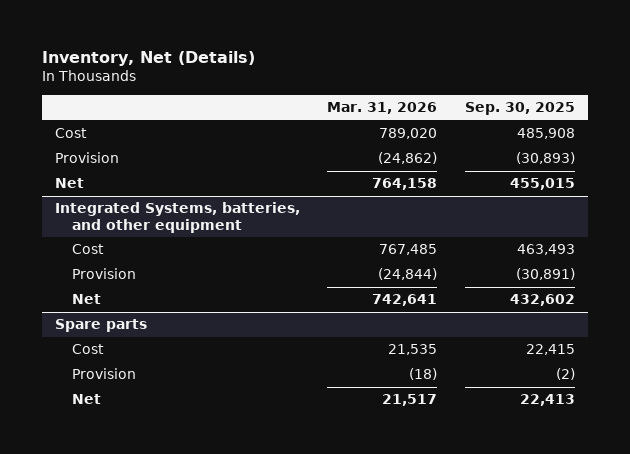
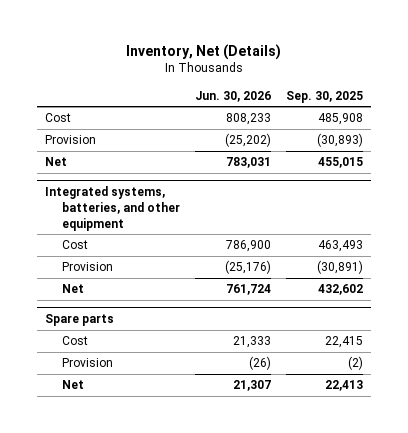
[327,102,438,115] Mar. 31, 2026 -> none
none -> [195,90,272,102] Jun. 30, 2026
[55,202,301,233] Integrated Systems, batteries, and other equipment -> [44,186,180,231] Integrated systems, batteries, and other equipment

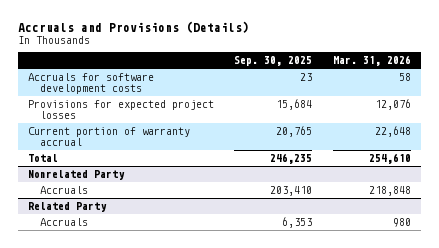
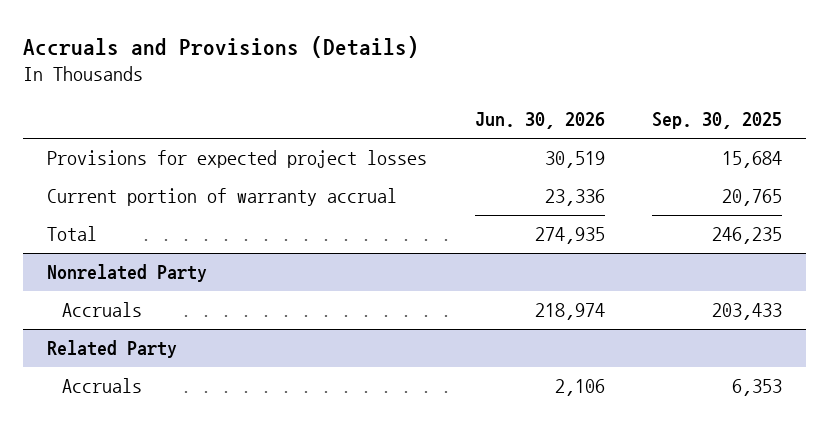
[332,55,411,67] Mar. 31, 2026 -> none
none -> [474,112,605,130] Jun. 30, 2026
[27,73,154,95] Accruals for software development costs -> none
[270,186,313,197] 203,410 -> [712,303,783,321] 203,433

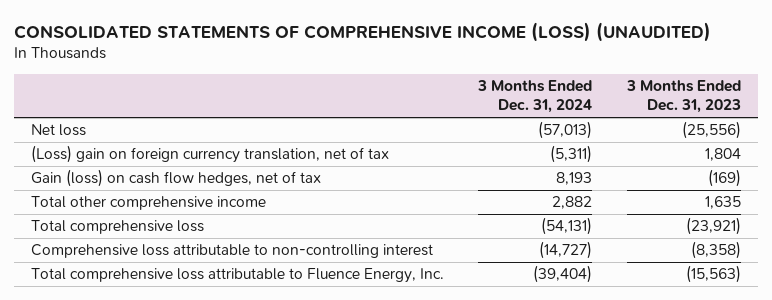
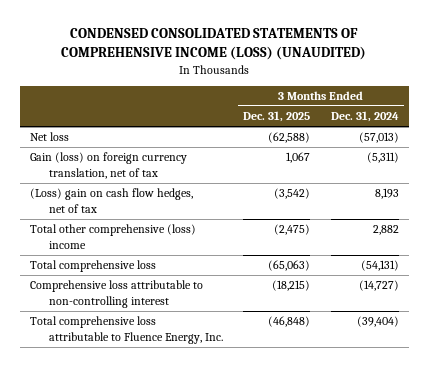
[13,21,711,42] CONSOLIDATED STATEMENTS OF COMPREHENSIVE INCOME (LOSS) (UNAUDITED) -> [61,28,367,61] CONDENSED CONSOLIDATED STATEMENTS OF COMPREHENSIVE INCOME (LOSS) (UNAUDITED)
[626,80,742,114] 3 Months Ended Dec. 31, 2023 -> none
none -> [243,111,311,123] Dec. 31, 2025
[30,145,389,164] (Loss) gain on foreign currency translation, net of tax -> [29,152,187,179] Gain (loss) on foreign currency translation, net of tax
[30,169,321,188] Gain (loss) on cash flow hedges, net of tax -> [29,188,193,213] (Loss) gain on cash flow hedges, net of tax
[30,196,266,211] Total other comprehensive income -> [29,224,196,249] Total other comprehensive (loss) income

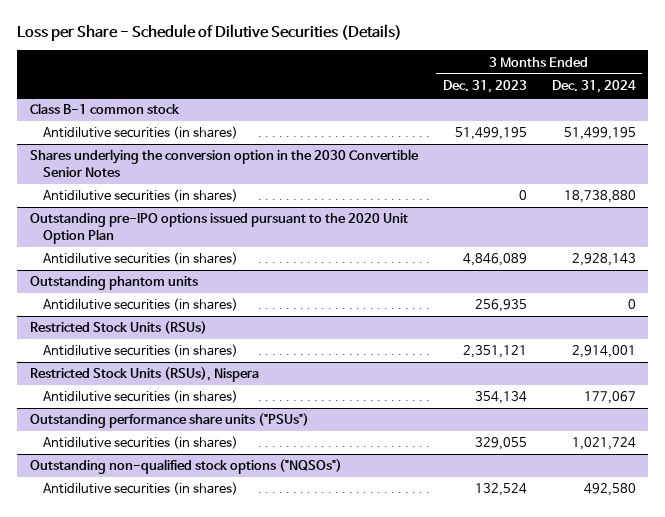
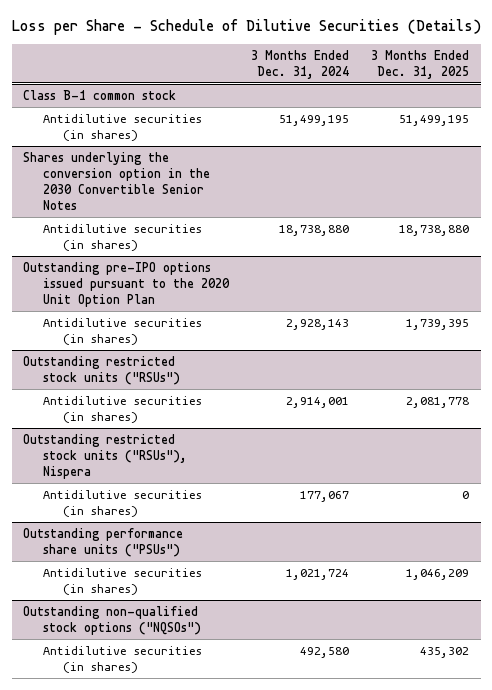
[442,80,527,94] Dec. 31, 2023 -> none
none -> [371,49,470,79] 3 Months Ended Dec. 31, 2025
[29,276,198,291] Outstanding phantom units -> none
[43,298,239,312] Antidilutive securities (in shares) -> none
[29,321,207,335] Restricted Stock Units (RSUs) -> [22,355,180,385] Outstanding restricted stock units ("RSUs")
[29,367,259,383] Restricted Stock Units (RSUs), Nispera -> [22,433,187,479] Outstanding restricted stock units ("RSUs"), Nispera

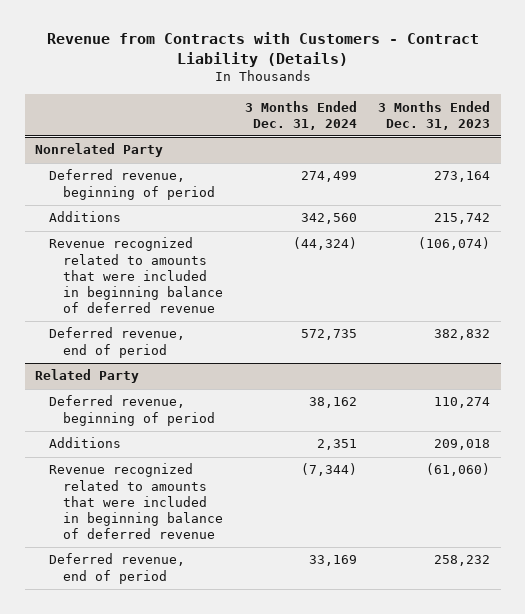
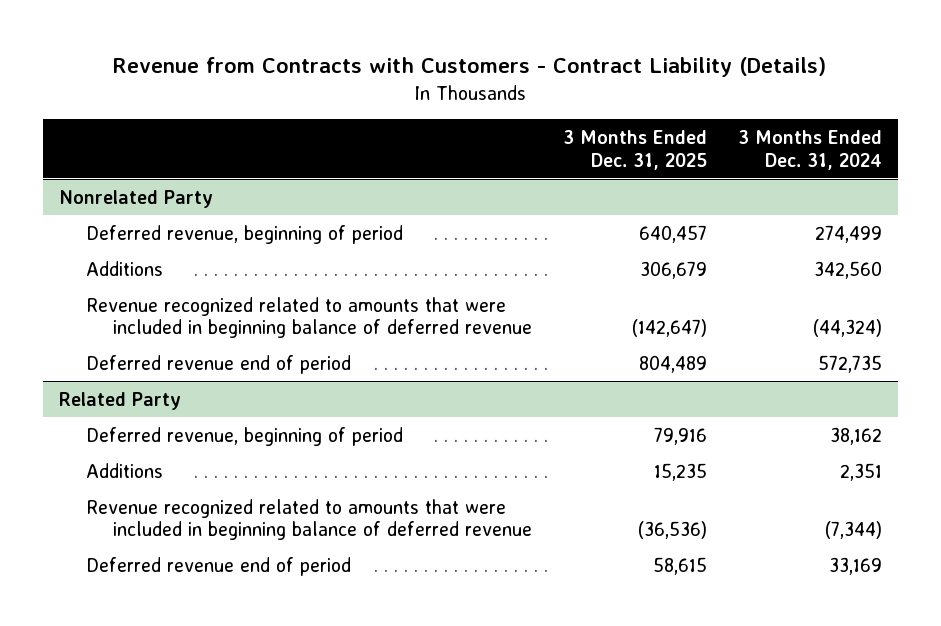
[378,100,491,130] 3 Months Ended Dec. 31, 2023 -> none
none -> [563,129,708,170] 3 Months Ended Dec. 31, 2025
[49,327,186,358] Deferred revenue, end of period -> [86,354,352,374] Deferred revenue end of period
[49,553,186,584] Deferred revenue, end of period -> [86,556,352,576] Deferred revenue end of period

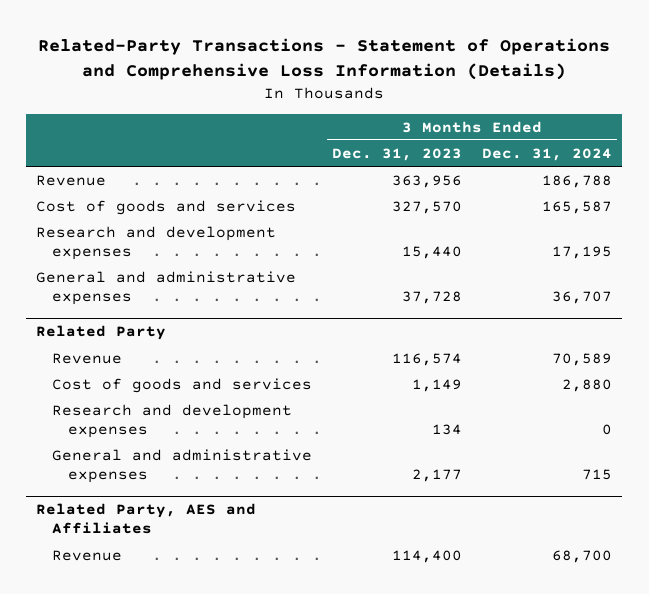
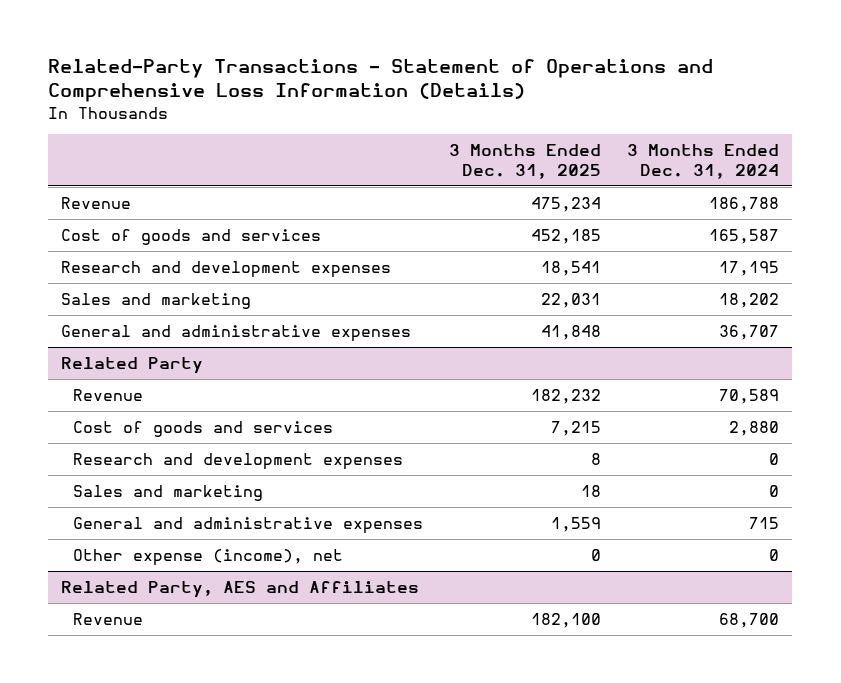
[332,147,463,161] Dec. 31, 2023 -> none
none -> [449,144,602,179] 3 Months Ended Dec. 31, 2025
none -> [61,292,252,309] Sales and marketing
none -> [72,484,263,501] Sales and marketing
none -> [72,548,343,566] Other expense (income), net

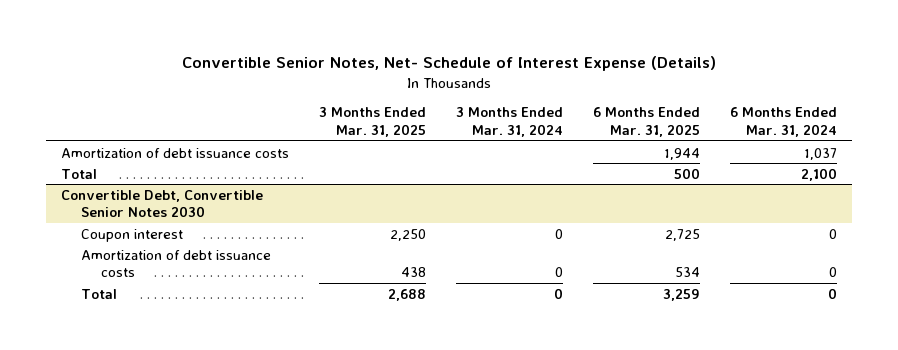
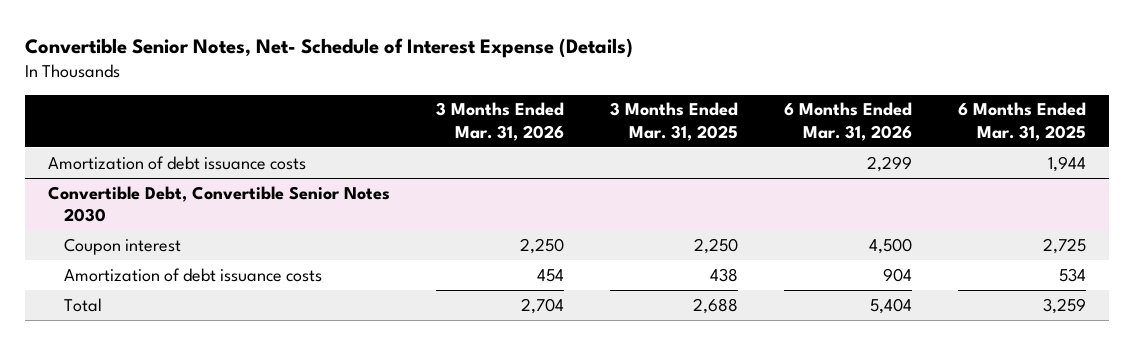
[456,107,564,137] 3 Months Ended Mar. 31, 2024 -> none
[730,107,838,137] 6 Months Ended Mar. 31, 2024 -> none
none -> [435,102,564,141] 3 Months Ended Mar. 31, 2026
none -> [784,102,913,141] 6 Months Ended Mar. 31, 2026
[61,168,98,179] Total -> none

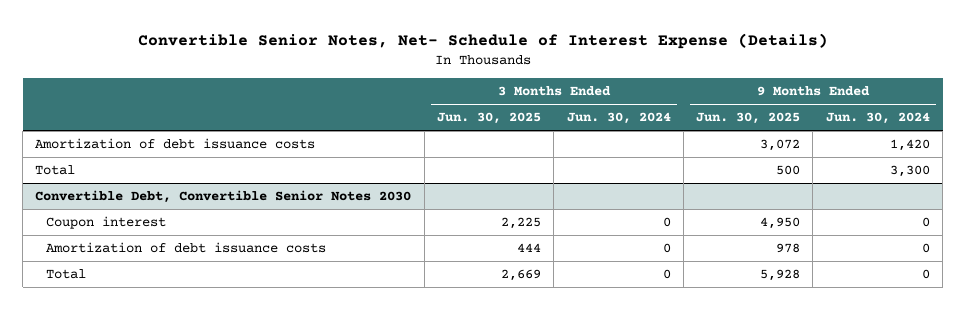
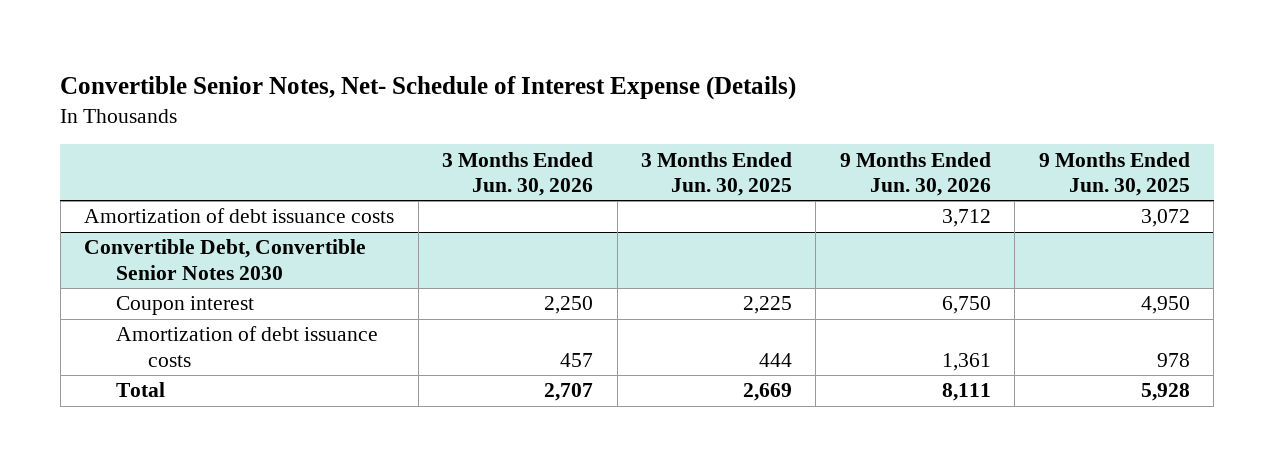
[566,112,671,125] Jun. 30, 2024 -> none
[825,112,930,125] Jun. 30, 2024 -> none
none -> [442,151,594,197] 3 Months Ended Jun. 30, 2026
none -> [839,151,991,197] 9 Months Ended Jun. 30, 2026
[35,165,76,176] Total -> none

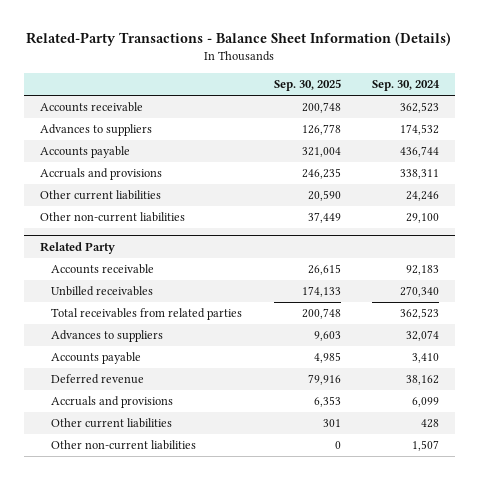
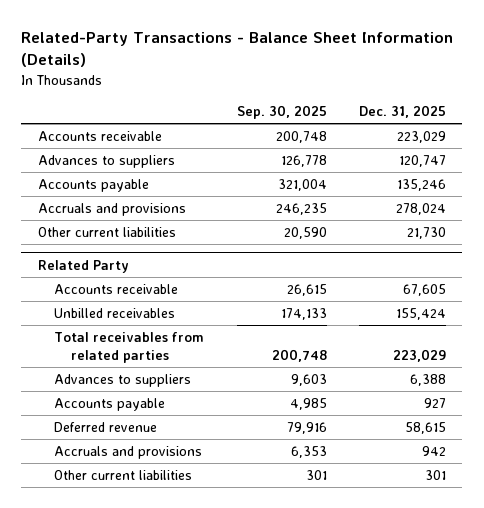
[372,80,441,92] Sep. 30, 2024 -> none
none -> [359,104,447,118] Dec. 31, 2025
[39,212,185,223] Other non-current liabilities -> none
[51,440,197,451] Other non-current liabilities -> none

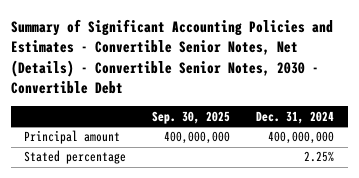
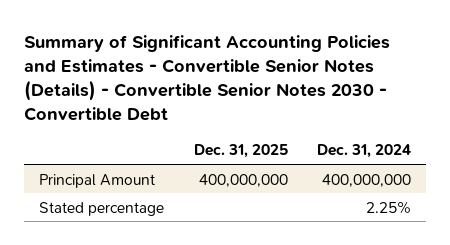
[11,18,334,95] Summary of Significant Accounting Policies and Estimates - Convertible Senior Notes, Net (Details) - Convertible Senior Notes, 2030 - Convertible Debt -> [23,34,390,122] Summary of Significant Accounting Policies and Estimates - Convertible Senior Notes (Details) - Convertible Senior Notes 2030 - Convertible Debt
[152,110,231,124] Sep. 30, 2025 -> none
none -> [193,144,288,159] Dec. 31, 2025
[24,130,121,145] Principal amount -> [38,173,155,188] Principal Amount

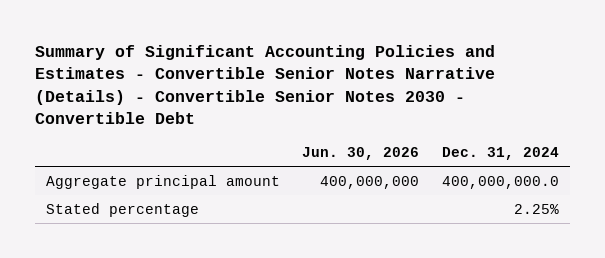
[23,34,390,122] Summary of Significant Accounting Policies and Estimates - Convertible Senior Notes (Details) - Convertible Senior Notes 2030 - Convertible Debt -> [34,45,495,124] Summary of Significant Accounting Policies and Estimates - Convertible Senior Notes Narrative (Details) - Convertible Senior Notes 2030 - Convertible Debt
[193,144,288,159] Dec. 31, 2025 -> none
none -> [302,146,420,160] Jun. 30, 2026
[38,173,155,188] Principal Amount -> [46,174,281,189] Aggregate principal amount
[322,173,412,187] 400,000,000 -> [441,175,559,189] 400,000,000.0

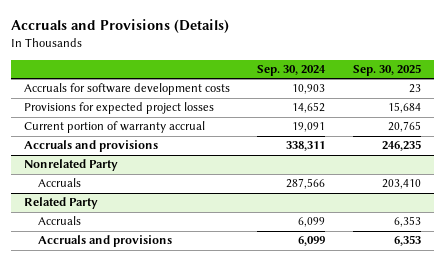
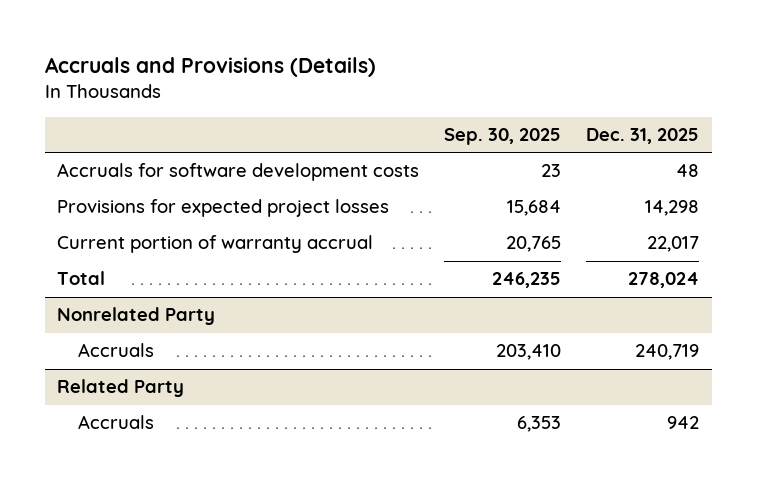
[257,65,327,77] Sep. 30, 2024 -> none
none -> [586,127,700,144] Dec. 31, 2025
[24,140,159,153] Accruals and provisions -> [57,271,106,286] Total
[37,235,172,248] Accruals and provisions -> none

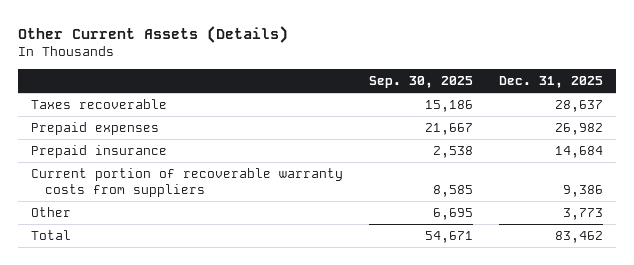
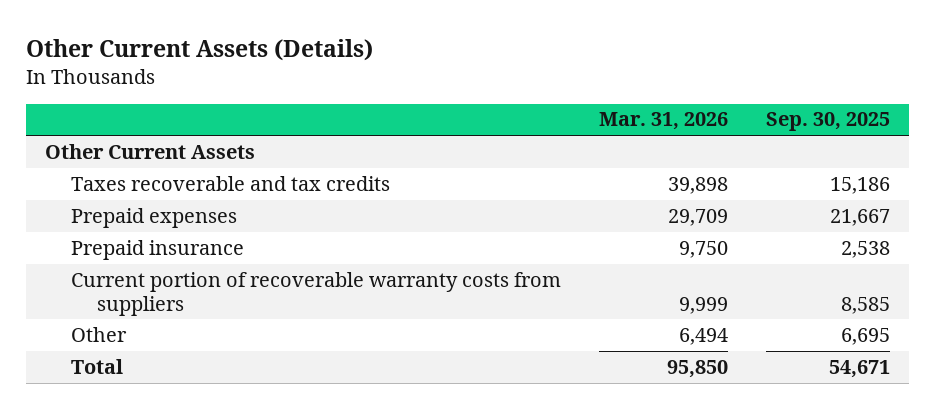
[498,76,603,89] Dec. 31, 2025 -> none
none -> [598,112,728,131] Mar. 31, 2026
none -> [44,143,255,159] Other Current Assets
[31,98,168,109] Taxes recoverable -> [70,175,390,191] Taxes recoverable and tax credits

